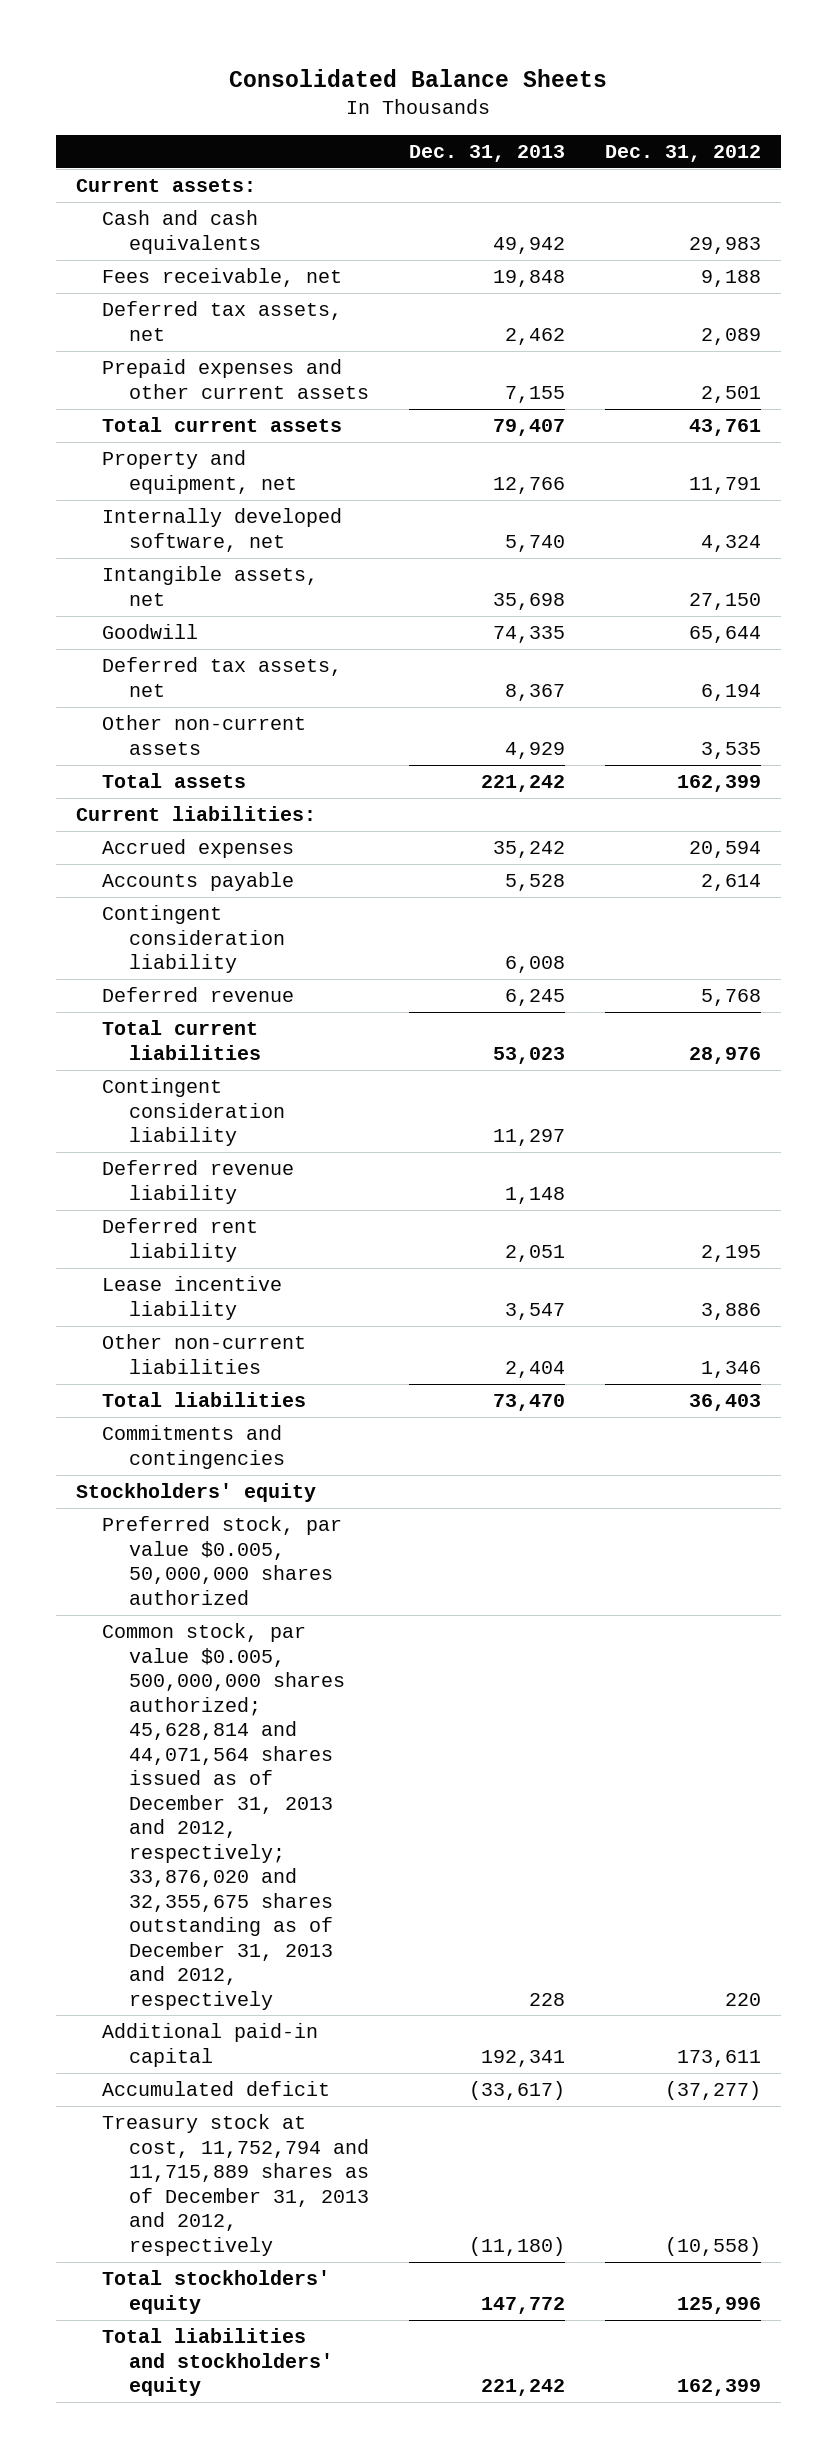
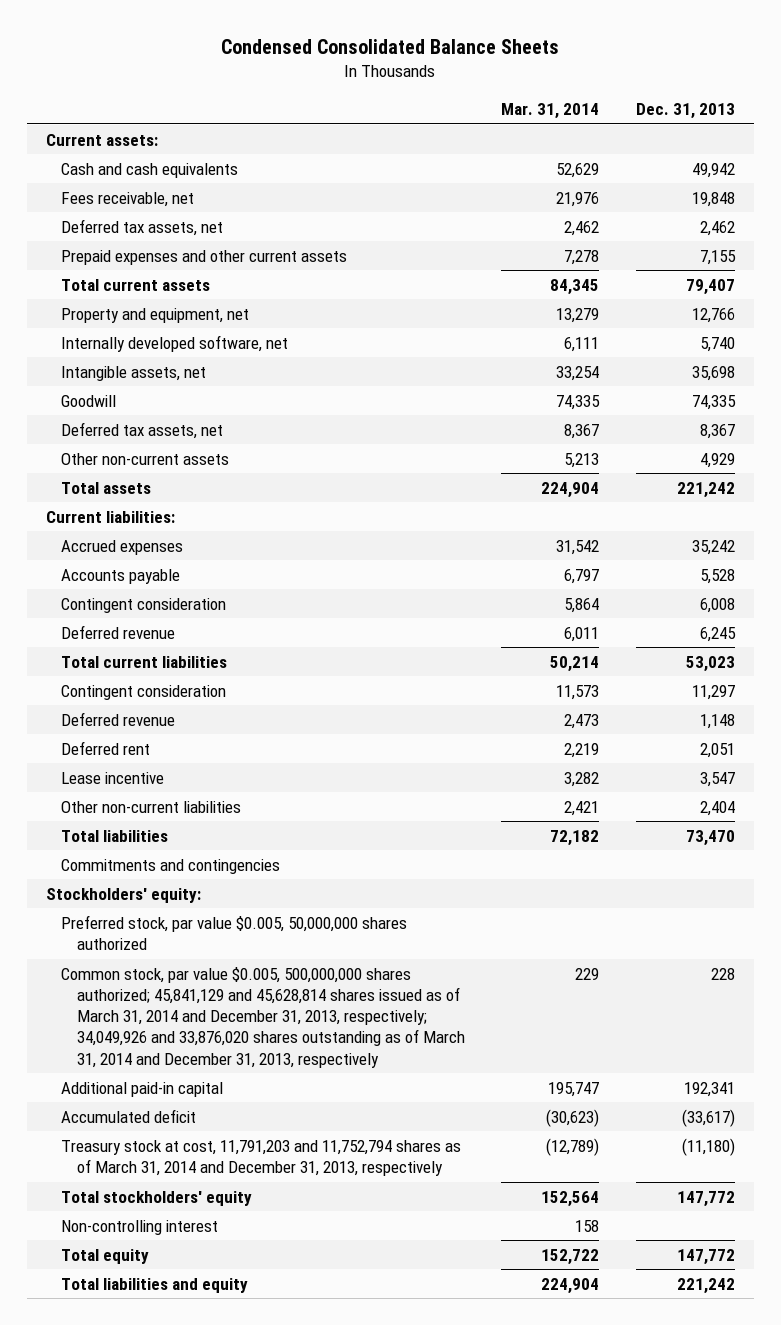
[229,69,608,88] Consolidated Balance Sheets -> [221,38,560,54] Condensed Consolidated Balance Sheets
[604,144,761,162] Dec. 31, 2012 -> none
none -> [501,103,600,120] Mar. 31, 2014
[102,905,285,974] Contingent consideration liability -> [61,597,227,613] Contingent consideration
[102,1078,285,1147] Contingent consideration liability -> [61,684,227,700] Contingent consideration
[102,1160,295,1204] Deferred revenue liability -> [61,711,176,726] Deferred revenue
[102,1218,259,1262] Deferred rent liability -> [61,740,151,755] Deferred rent
[102,1276,283,1320] Lease incentive liability -> [61,771,165,784] Lease incentive
[75,1483,316,1503] Stockholders' equity -> [45,887,201,903] Stockholders' equity:
[102,1623,345,2010] Common stock, par value $0.005, 500,000,000 shares authorized; 45,628,814 and 44,071,564 shares issued as of December 31, 2013 and 2012, respectively; 33,876,020 and 32,355,675 shares outstanding as of December 31, 2013 and 2012, respectively -> [61,966,465,1068] Common stock, par value $0.005, 500,000,000 shares authorized; 45,841,129 and 45,628,814 shares issued as of March 31, 2014 and December 31, 2013, respectively; 34,049,926 and 33,876,020 shares outstanding as of March 31, 2014 and December 31, 2013, respectively
[102,2114,369,2256] Treasury stock at cost, 11,752,794 and 11,715,889 shares as of December 31, 2013 and 2012, respectively -> [61,1139,462,1177] Treasury stock at cost, 11,791,203 and 11,752,794 shares as of March 31, 2014 and December 31, 2013, respectively
none -> [61,1219,219,1235] Non-controlling interest
none -> [61,1248,150,1264] Total equity
[102,2328,333,2397] Total liabilities and stockholders' equity -> [61,1277,249,1293] Total liabilities and equity

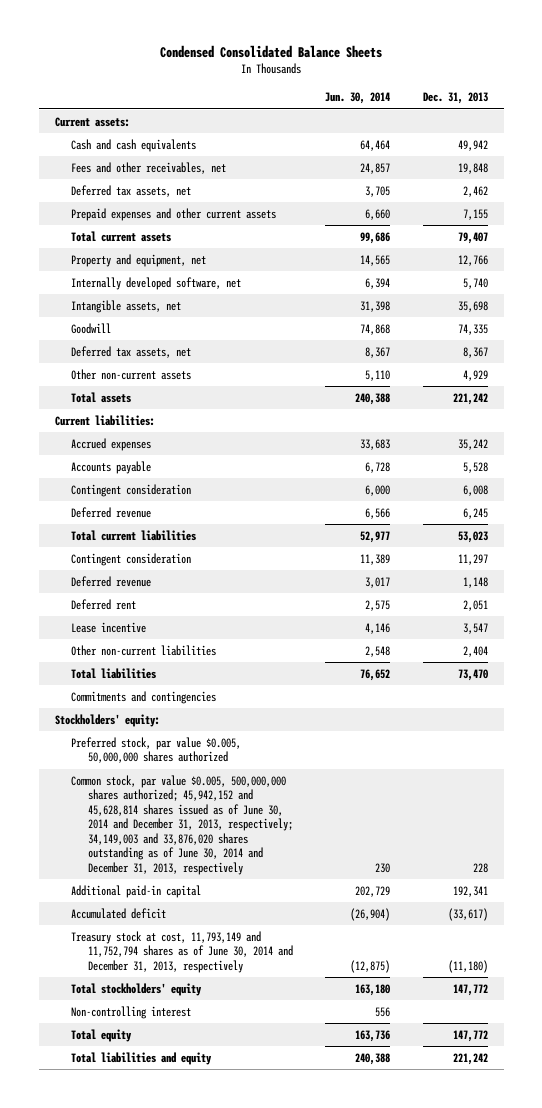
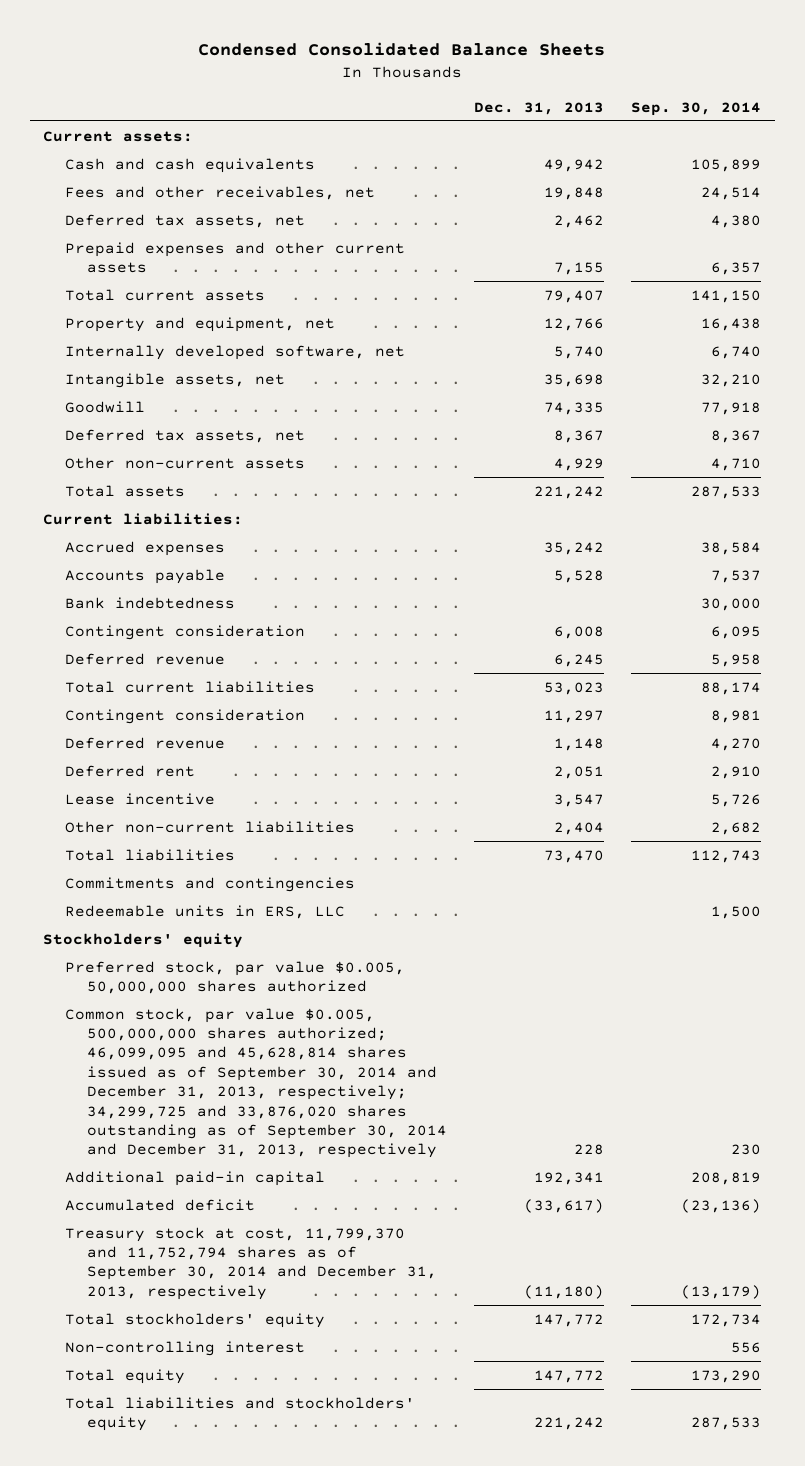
[325,92,391,105] Jun. 30, 2014 -> none
none -> [631,101,762,116] Sep. 30, 2014
none -> [65,596,236,609] Bank indebtedness
none -> [65,904,346,919] Redeemable units in ERS, LLC
[54,713,160,727] Stockholders' equity: -> [43,932,244,948] Stockholders' equity
[71,774,293,875] Common stock, par value $0.005, 500,000,000 shares authorized; 45,942,152 and 45,628,814 shares issued as of June 30, 2014 and December 31, 2013, respectively; 34,149,003 and 33,876,020 shares outstanding as of June 30, 2014 and December 31, 2013, respectively -> [65,1007,447,1159] Common stock, par value $0.005, 500,000,000 shares authorized; 46,099,095 and 45,628,814 shares issued as of September 30, 2014 and December 31, 2013, respectively; 34,299,725 and 33,876,020 shares outstanding as of September 30, 2014 and December 31, 2013, respectively
[71,930,293,973] Treasury stock at cost, 11,793,149 and 11,752,794 shares as of June 30, 2014 and December 31, 2013, respectively -> [65,1226,437,1300] Treasury stock at cost, 11,799,370 and 11,752,794 shares as of September 30, 2014 and December 31, 2013, respectively
[71,1051,213,1065] Total liabilities and equity -> [65,1396,416,1431] Total liabilities and stockholders' equity

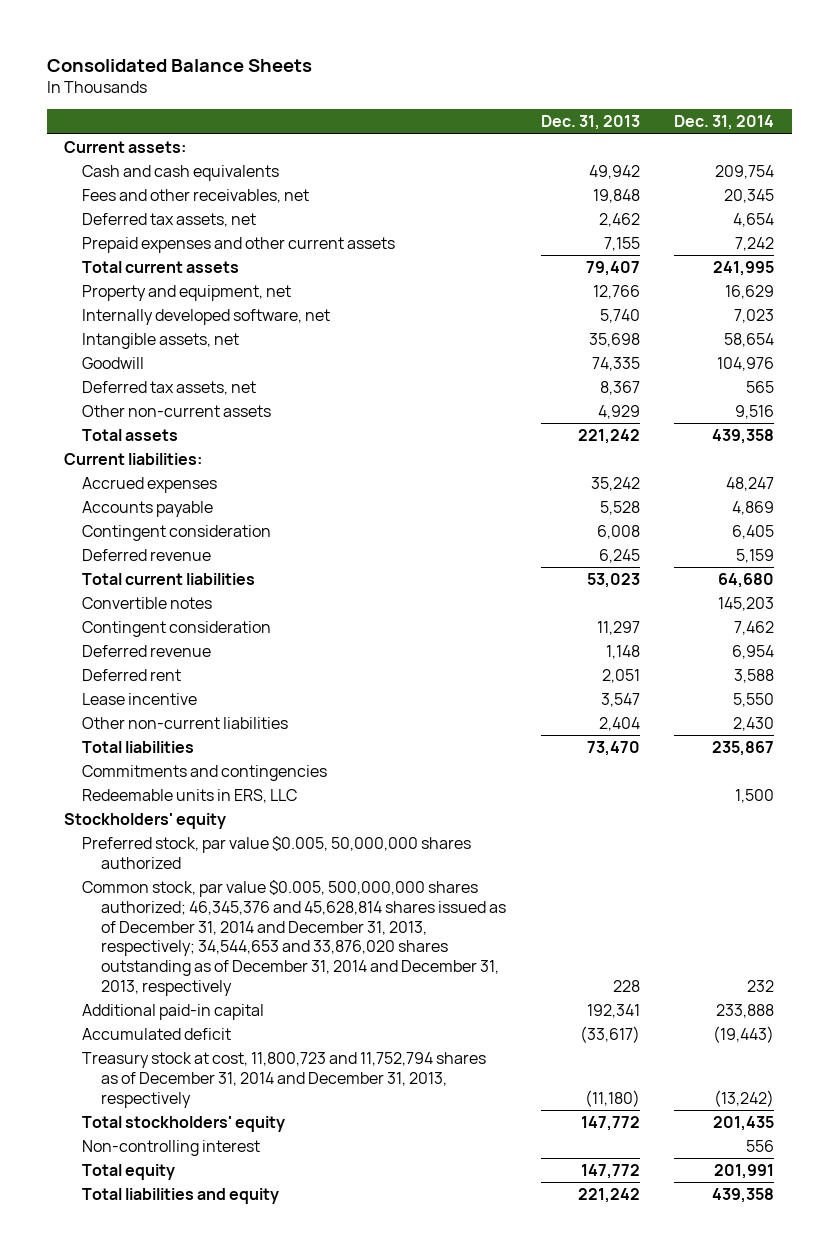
[198,41,606,56] Condensed Consolidated Balance Sheets -> [46,58,312,72] Consolidated Balance Sheets
[631,101,762,116] Sep. 30, 2014 -> none
none -> [674,115,775,131] Dec. 31, 2014
[65,596,236,609] Bank indebtedness -> none
none -> [82,596,213,609] Convertible notes
[65,1007,447,1159] Common stock, par value $0.005, 500,000,000 shares authorized; 46,099,095 and 45,628,814 shares issued as of September 30, 2014 and December 31, 2013, respectively; 34,299,725 and 33,876,020 shares outstanding as of September 30, 2014 and December 31, 2013, respectively -> [82,879,506,996] Common stock, par value $0.005, 500,000,000 shares authorized; 46,345,376 and 45,628,814 shares issued as of December 31, 2014 and December 31, 2013, respectively; 34,544,653 and 33,876,020 shares outstanding as of December 31, 2014 and December 31, 2013, respectively
[65,1226,437,1300] Treasury stock at cost, 11,799,370 and 11,752,794 shares as of September 30, 2014 and December 31, 2013, respectively -> [82,1051,487,1108] Treasury stock at cost, 11,800,723 and 11,752,794 shares as of December 31, 2014 and December 31, 2013, respectively
[65,1396,416,1431] Total liabilities and stockholders' equity -> [82,1187,280,1204] Total liabilities and equity

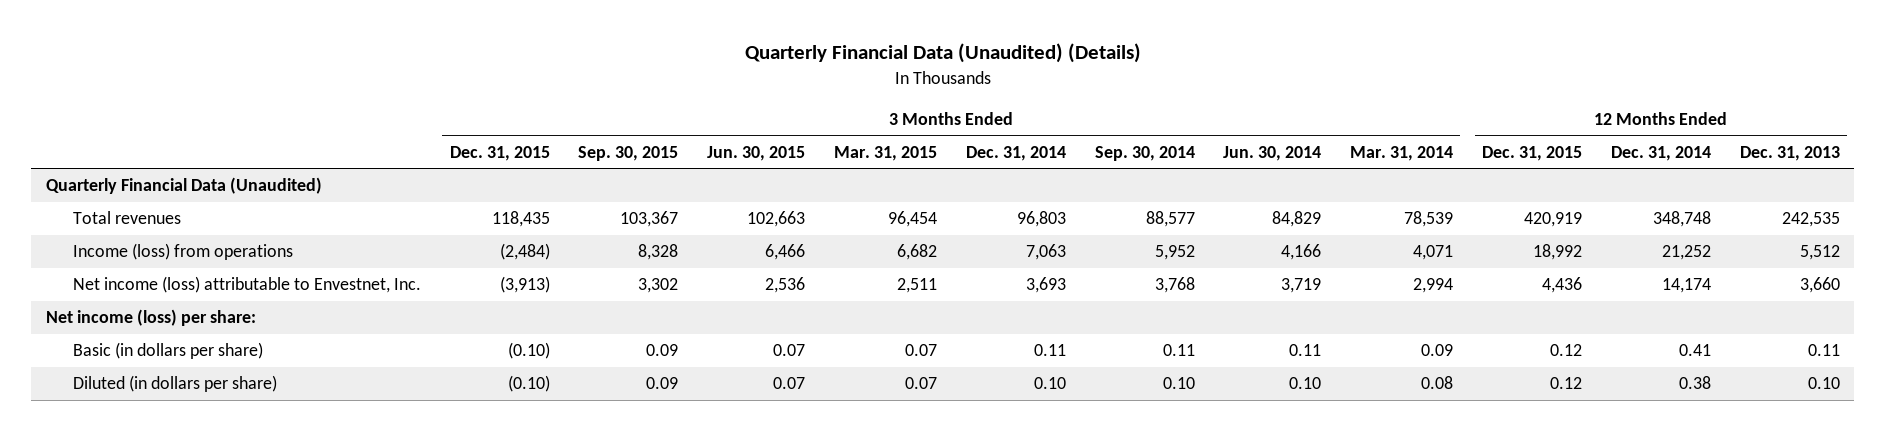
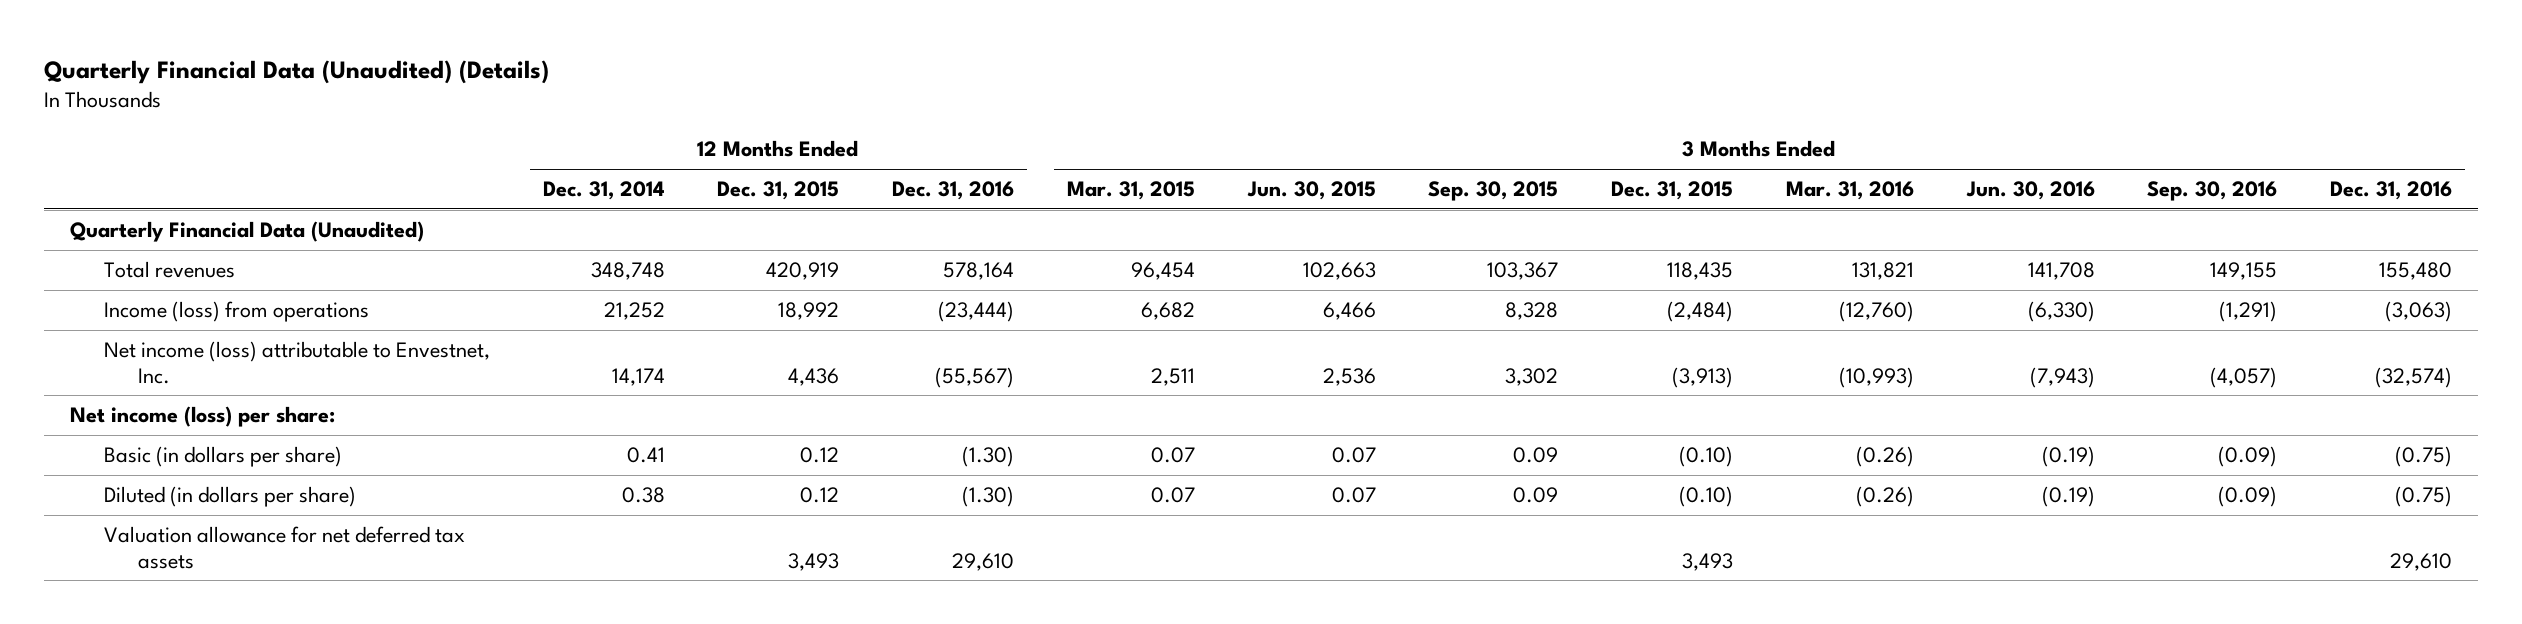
[965,145,1066,161] Dec. 31, 2014 -> none
[1094,145,1195,161] Sep. 30, 2014 -> none
[1223,145,1322,161] Jun. 30, 2014 -> none
[1350,145,1454,161] Mar. 31, 2014 -> none
[1739,145,1840,161] Dec. 31, 2013 -> none
none -> [892,181,1015,201] Dec. 31, 2016
none -> [1785,181,1914,201] Mar. 31, 2016
none -> [1965,181,2095,201] Jun. 30, 2016
none -> [2147,181,2278,202] Sep. 30, 2016
none -> [2329,181,2452,201] Dec. 31, 2016
none -> [103,526,465,569] Valuation allowance for net deferred tax assets

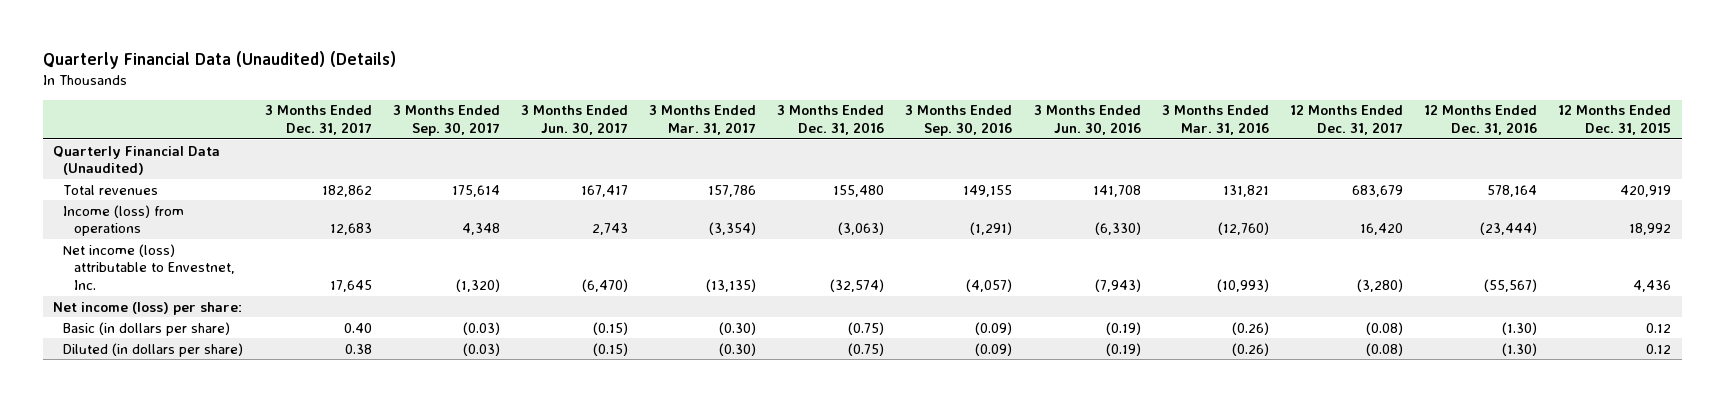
[542,181,665,201] Dec. 31, 2014 -> none
[1066,181,1195,201] Mar. 31, 2015 -> none
[1246,181,1376,201] Jun. 30, 2015 -> none
[1428,181,1559,202] Sep. 30, 2015 -> none
[1611,181,1734,201] Dec. 31, 2015 -> none
none -> [264,105,372,135] 3 Months Ended Dec. 31, 2017
none -> [392,105,500,136] 3 Months Ended Sep. 30, 2017
none -> [520,105,628,135] 3 Months Ended Jun. 30, 2017
none -> [649,105,757,135] 3 Months Ended Mar. 31, 2017
none -> [1289,105,1403,135] 12 Months Ended Dec. 31, 2017
[103,526,465,569] Valuation allowance for net deferred tax assets -> none

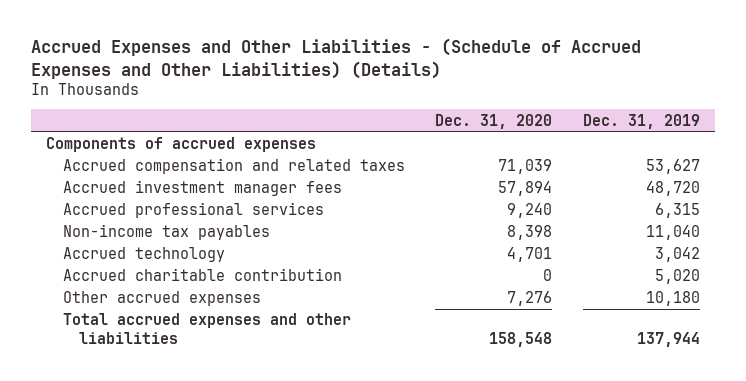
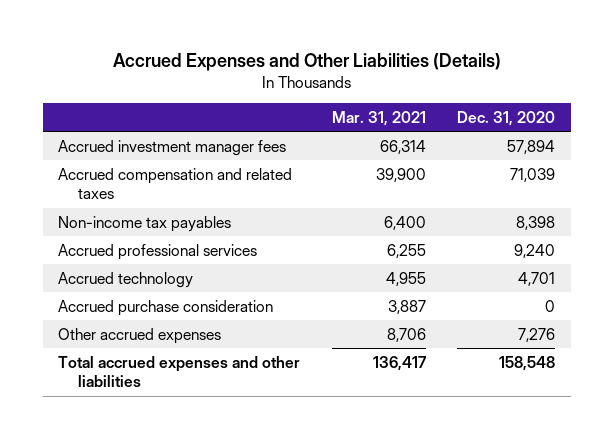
[31,38,642,79] Accrued Expenses and Other Liabilities - (Schedule of Accrued Expenses and Other Liabilities) (Details) -> [112,52,501,71] Accrued Expenses and Other Liabilities (Details)
[583,113,701,129] Dec. 31, 2019 -> none
none -> [331,110,426,126] Mar. 31, 2021
[46,137,317,153] Components of accrued expenses -> none
[62,158,405,175] Accrued compensation and related taxes -> [58,167,293,200] Accrued compensation and related taxes
[62,202,324,219] Accrued professional services -> [58,243,258,260] Accrued professional services
[62,268,342,282] Accrued charitable contribution -> none
none -> [58,299,274,316] Accrued purchase consideration

